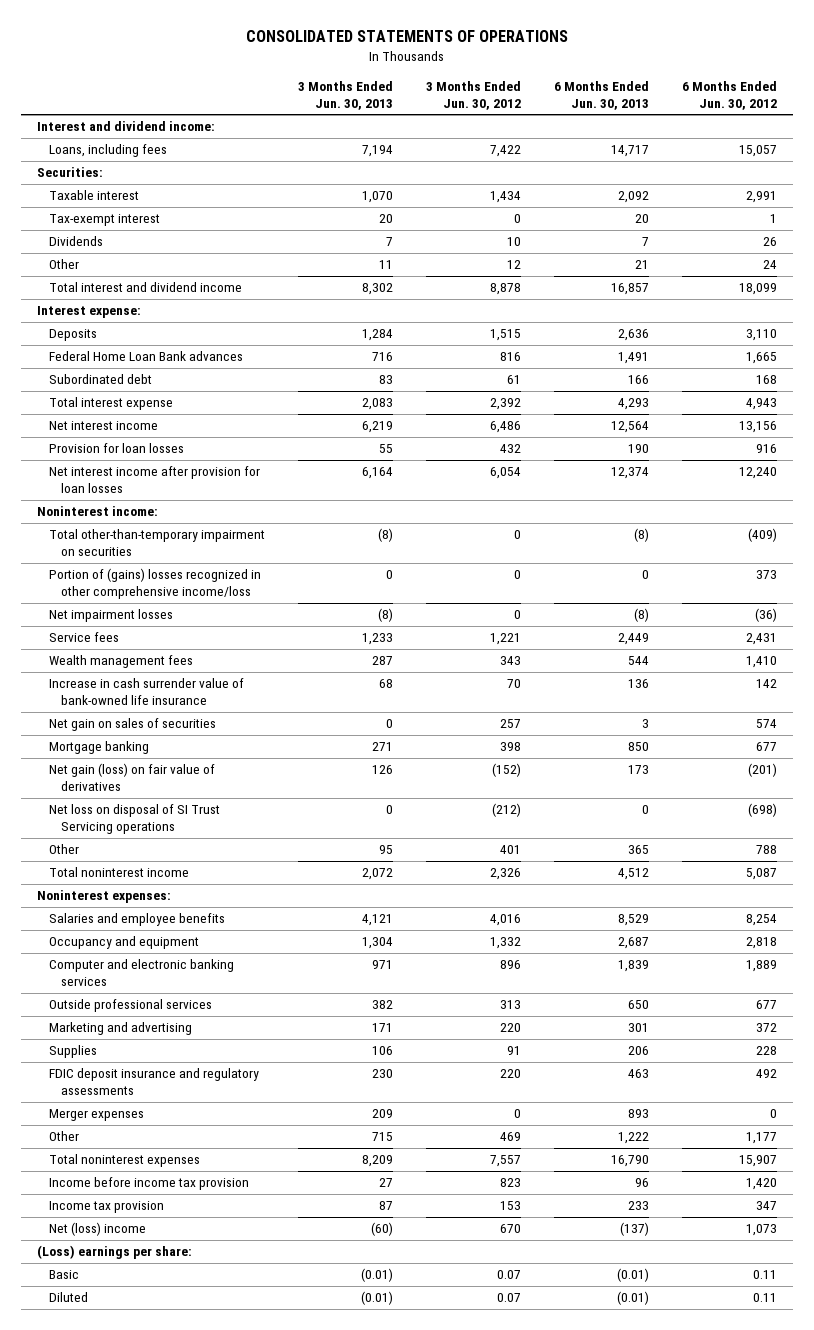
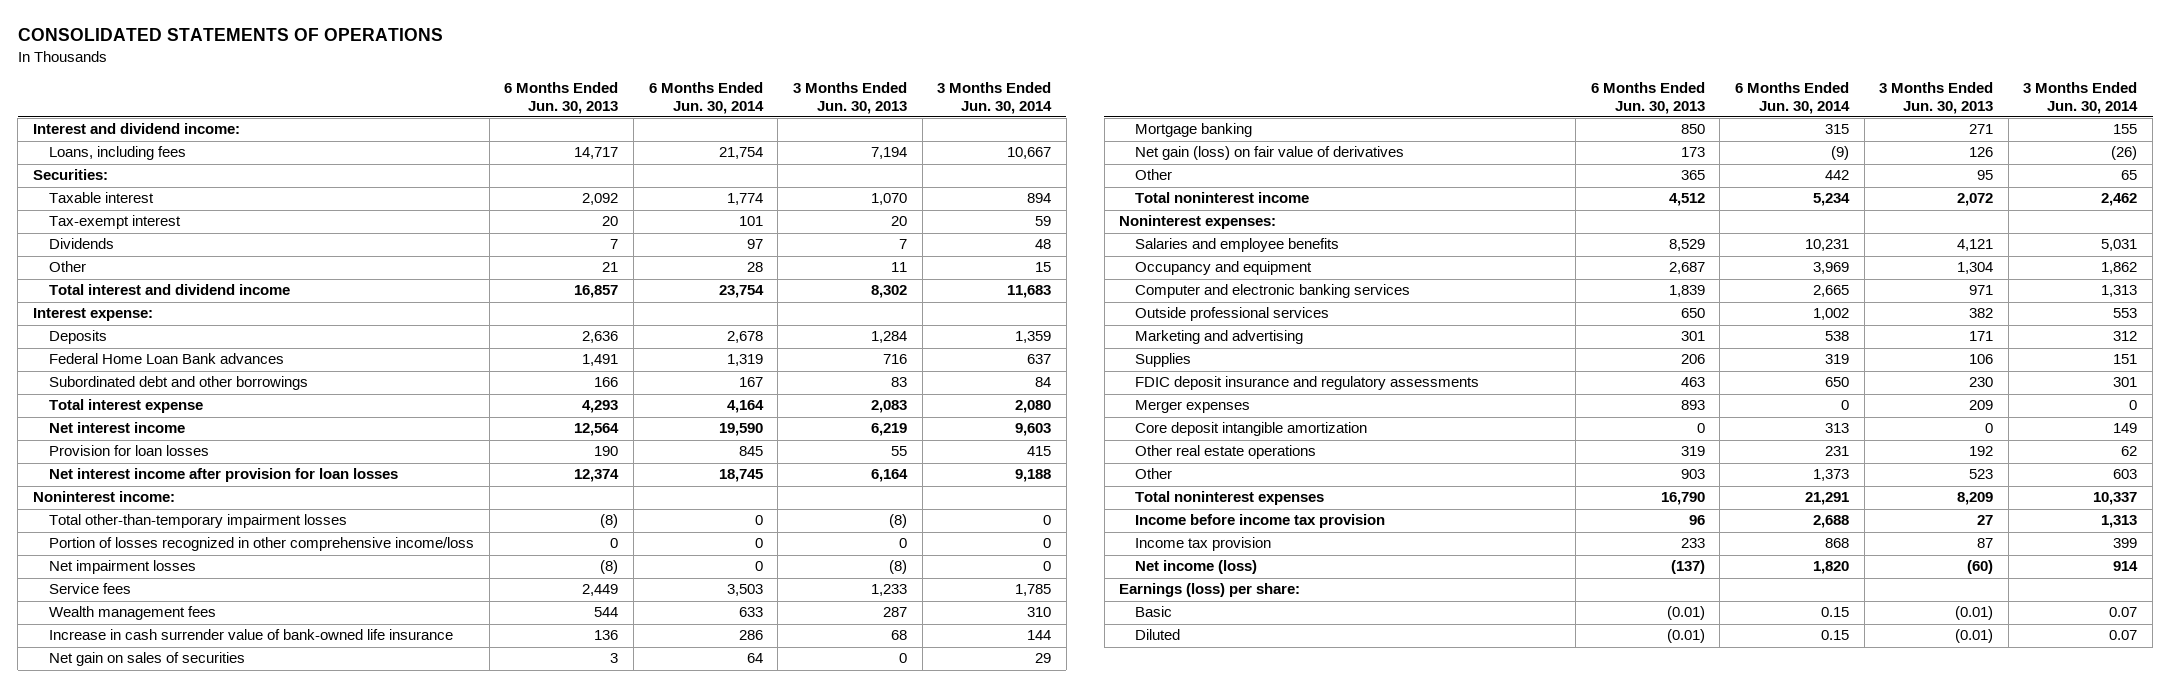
[426,80,522,110] 3 Months Ended Jun. 30, 2012 -> none
[681,80,777,110] 6 Months Ended Jun. 30, 2012 -> none
none -> [648,82,764,114] 6 Months Ended Jun. 30, 2014
none -> [937,82,1053,114] 3 Months Ended Jun. 30, 2014
[49,374,153,385] Subordinated debt -> [49,376,309,391] Subordinated debt and other borrowings
[49,529,266,557] Total other-than-temporary impairment on securities -> [49,514,348,529] Total other-than-temporary impairment losses
[49,568,262,600] Portion of (gains) losses recognized in other comprehensive income/loss -> [49,537,475,552] Portion of losses recognized in other comprehensive income/loss
[49,804,221,835] Net loss on disposal of SI Trust Servicing operations -> none
none -> [1135,422,1368,437] Core deposit intangible amortization
none -> [1135,445,1317,460] Other real estate operations
[372,1132,394,1142] 715 -> [1969,469,1994,480] 523
[617,1132,649,1145] 1,222 -> [1680,469,1705,480] 903
[49,1222,147,1237] Net (loss) income -> [1135,560,1258,575] Net income (loss)
[37,1245,193,1260] (Loss) earnings per share: -> [1119,583,1301,598] Earnings (loss) per share:

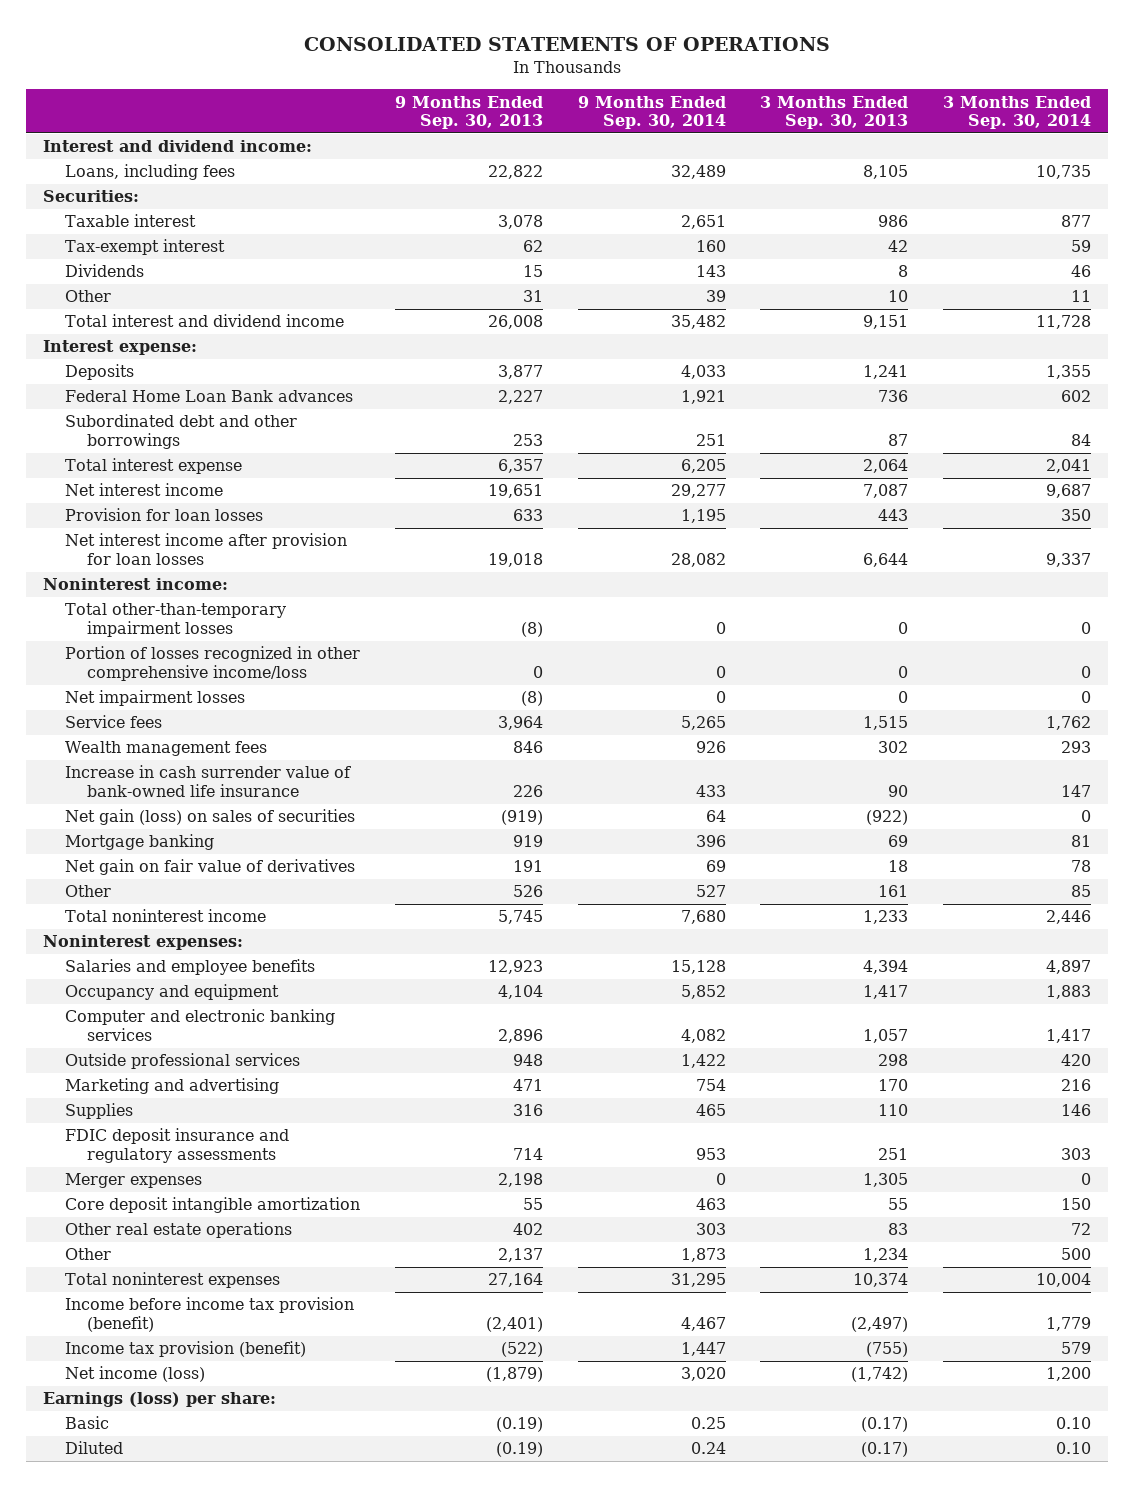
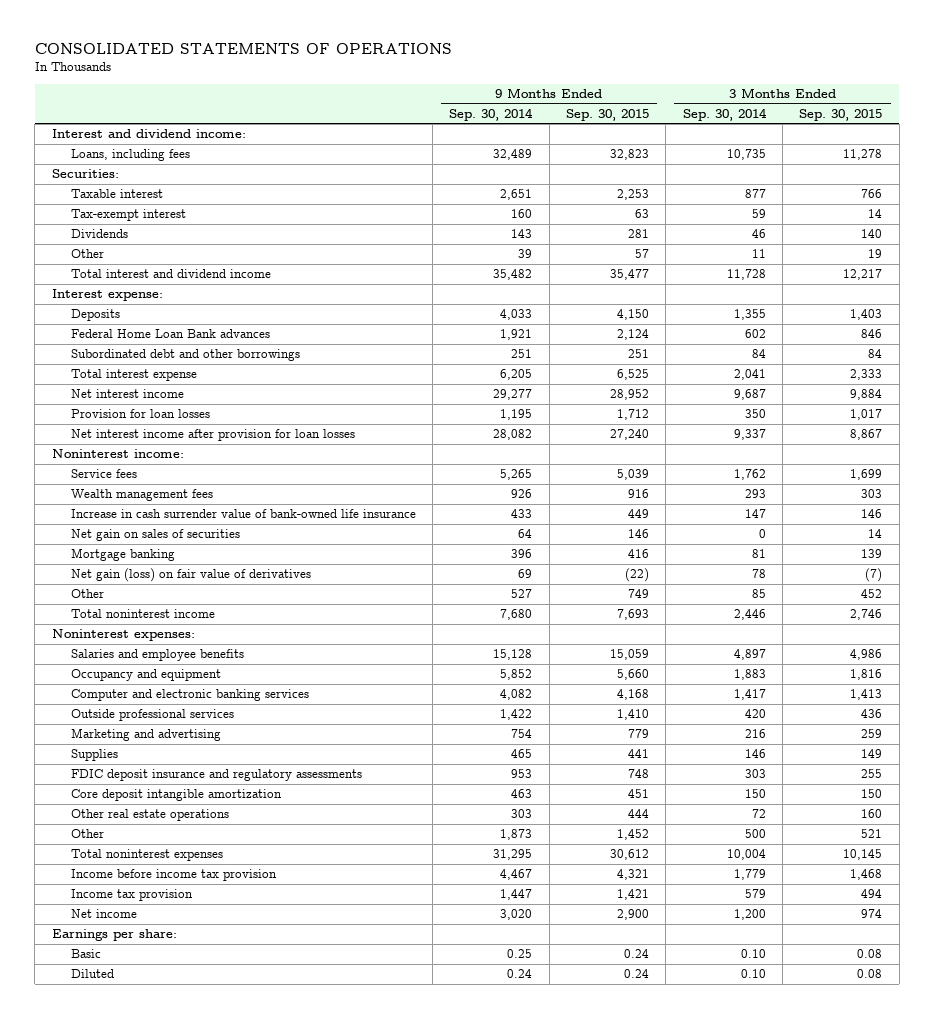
[394,95,543,130] 9 Months Ended Sep. 30, 2013 -> none
[760,95,909,130] 3 Months Ended Sep. 30, 2013 -> none
none -> [566,108,650,121] Sep. 30, 2015
none -> [799,108,883,121] Sep. 30, 2015
[65,603,287,638] Total other-than-temporary impairment losses -> none
[65,646,361,682] Portion of losses recognized in other comprehensive income/loss -> none
[65,690,246,707] Net impairment losses -> none
[65,809,356,826] Net gain (loss) on sales of securities -> [70,529,240,542] Net gain on sales of securities
[65,859,356,876] Net gain on fair value of derivatives -> [70,568,311,583] Net gain (loss) on fair value of derivatives
[65,1173,203,1189] Merger expenses -> none
[65,1297,355,1333] Income before income tax provision (benefit) -> [70,869,277,882] Income before income tax provision
[65,1341,307,1358] Income tax provision (benefit) -> [70,889,193,902] Income tax provision
[65,1366,206,1383] Net income (loss) -> [70,909,137,919] Net income
[43,1392,277,1408] Earnings (loss) per share: -> [51,929,177,942] Earnings per share:

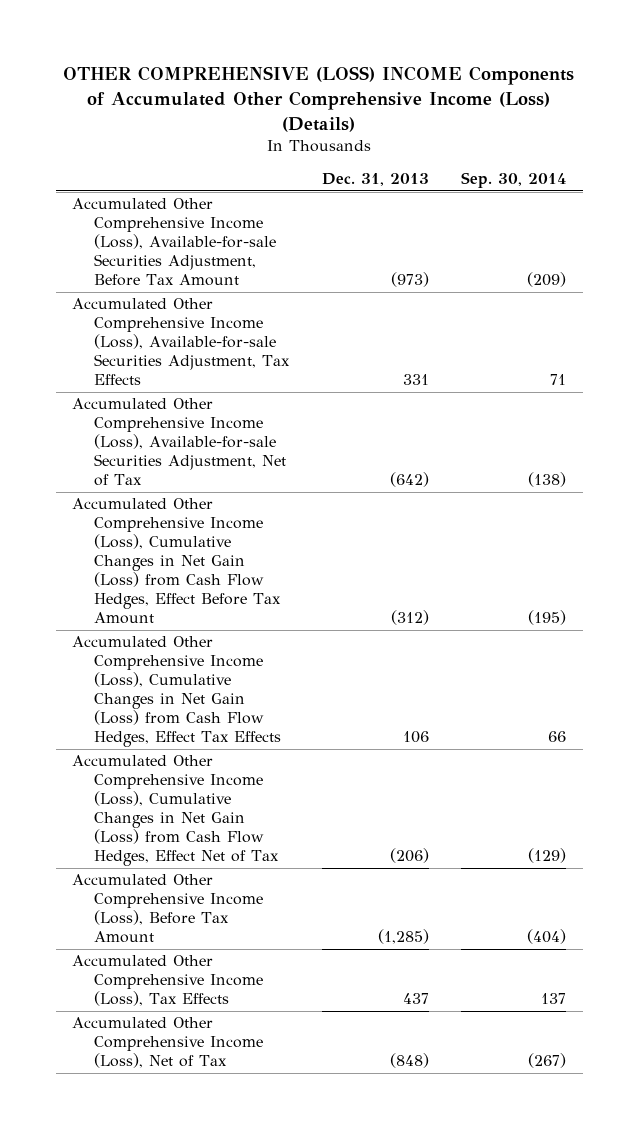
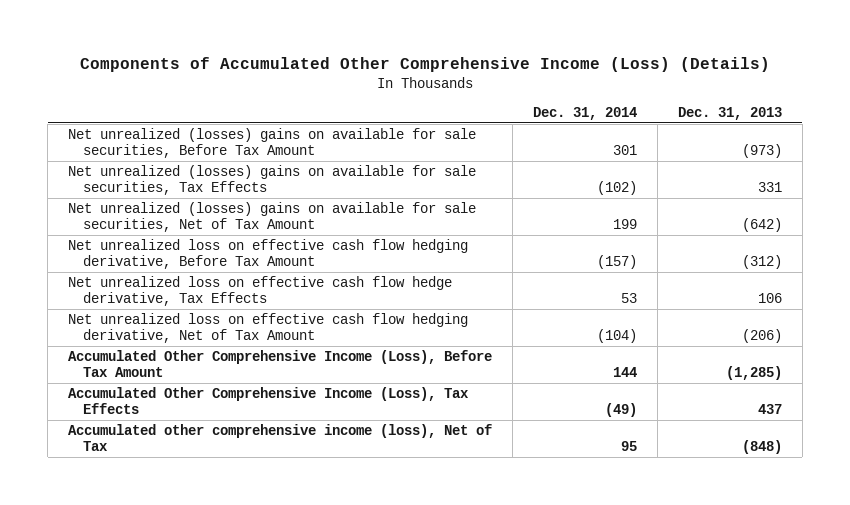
[63,66,575,132] OTHER COMPREHENSIVE (LOSS) INCOME Components of Accumulated Other Comprehensive Income (Loss) (Details) -> [79,57,770,73] Components of Accumulated Other Comprehensive Income (Loss) (Details)
[461,172,567,189] Sep. 30, 2014 -> none
none -> [532,106,637,120] Dec. 31, 2014
[71,198,276,287] Accumulated Other Comprehensive Income (Loss), Available-for-sale Securities Adjustment, Before Tax Amount -> [68,128,477,159] Net unrealized (losses) gains on available for sale securities, Before Tax Amount
[71,298,290,386] Accumulated Other Comprehensive Income (Loss), Available-for-sale Securities Adjustment, Tax Effects -> [68,165,477,196] Net unrealized (losses) gains on available for sale securities, Tax Effects
[71,398,286,487] Accumulated Other Comprehensive Income (Loss), Available-for-sale Securities Adjustment, Net of Tax -> [68,202,477,233] Net unrealized (losses) gains on available for sale securities, Net of Tax Amount
[71,498,281,625] Accumulated Other Comprehensive Income (Loss), Cumulative Changes in Net Gain (Loss) from Cash Flow Hedges, Effect Before Tax Amount -> [68,239,469,270] Net unrealized loss on effective cash flow hedging derivative, Before Tax Amount
[71,636,281,748] Accumulated Other Comprehensive Income (Loss), Cumulative Changes in Net Gain (Loss) from Cash Flow Hedges, Effect Tax Effects -> [68,276,453,307] Net unrealized loss on effective cash flow hedge derivative, Tax Effects
[71,755,279,867] Accumulated Other Comprehensive Income (Loss), Cumulative Changes in Net Gain (Loss) from Cash Flow Hedges, Effect Net of Tax -> [68,313,469,344] Net unrealized loss on effective cash flow hedging derivative, Net of Tax Amount
[71,1017,263,1069] Accumulated Other Comprehensive Income (Loss), Net of Tax -> [68,424,493,452] Accumulated other comprehensive income (loss), Net of Tax

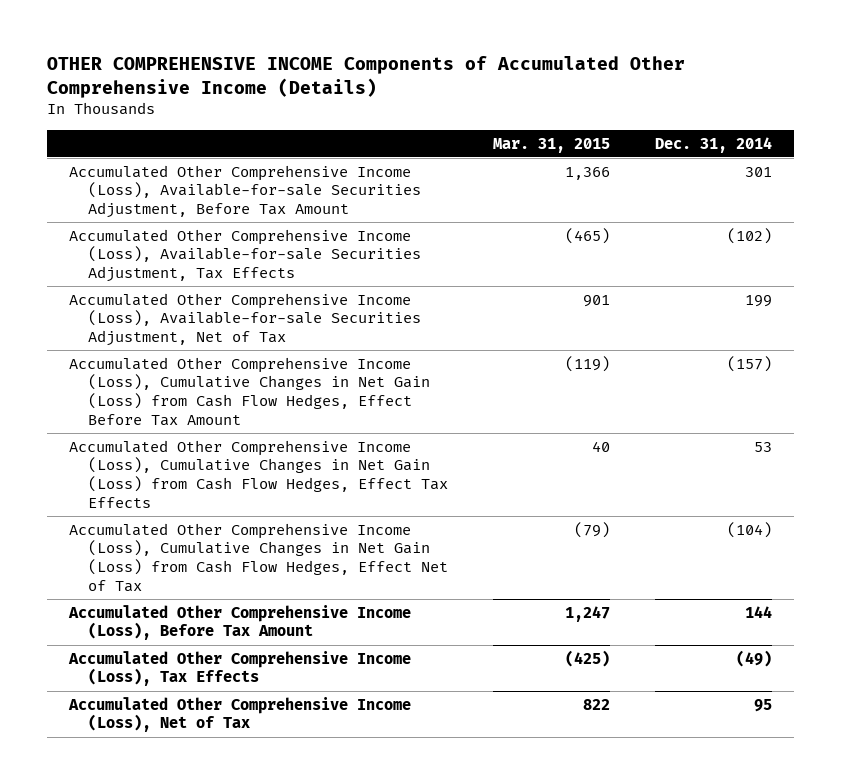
[79,57,770,73] Components of Accumulated Other Comprehensive Income (Loss) (Details) -> [46,56,685,98] OTHER COMPREHENSIVE INCOME Components of Accumulated Other Comprehensive Income (Details)
[677,106,782,120] Dec. 31, 2013 -> none
none -> [493,137,611,153] Mar. 31, 2015
[68,128,477,159] Net unrealized (losses) gains on available for sale securities, Before Tax Amount -> [69,164,422,219] Accumulated Other Comprehensive Income (Loss), Available-for-sale Securities Adjustment, Before Tax Amount
[68,165,477,196] Net unrealized (losses) gains on available for sale securities, Tax Effects -> [69,228,422,283] Accumulated Other Comprehensive Income (Loss), Available-for-sale Securities Adjustment, Tax Effects
[68,202,477,233] Net unrealized (losses) gains on available for sale securities, Net of Tax Amount -> [69,292,422,347] Accumulated Other Comprehensive Income (Loss), Available-for-sale Securities Adjustment, Net of Tax
[68,239,469,270] Net unrealized loss on effective cash flow hedging derivative, Before Tax Amount -> [69,356,431,426] Accumulated Other Comprehensive Income (Loss), Cumulative Changes in Net Gain (Loss) from Cash Flow Hedges, Effect Before Tax Amount
[68,276,453,307] Net unrealized loss on effective cash flow hedge derivative, Tax Effects -> [69,439,449,508] Accumulated Other Comprehensive Income (Loss), Cumulative Changes in Net Gain (Loss) from Cash Flow Hedges, Effect Tax Effects
[68,313,469,344] Net unrealized loss on effective cash flow hedging derivative, Net of Tax Amount -> [69,522,449,592] Accumulated Other Comprehensive Income (Loss), Cumulative Changes in Net Gain (Loss) from Cash Flow Hedges, Effect Net of Tax
[68,424,493,452] Accumulated other comprehensive income (loss), Net of Tax -> [68,696,412,733] Accumulated Other Comprehensive Income (Loss), Net of Tax

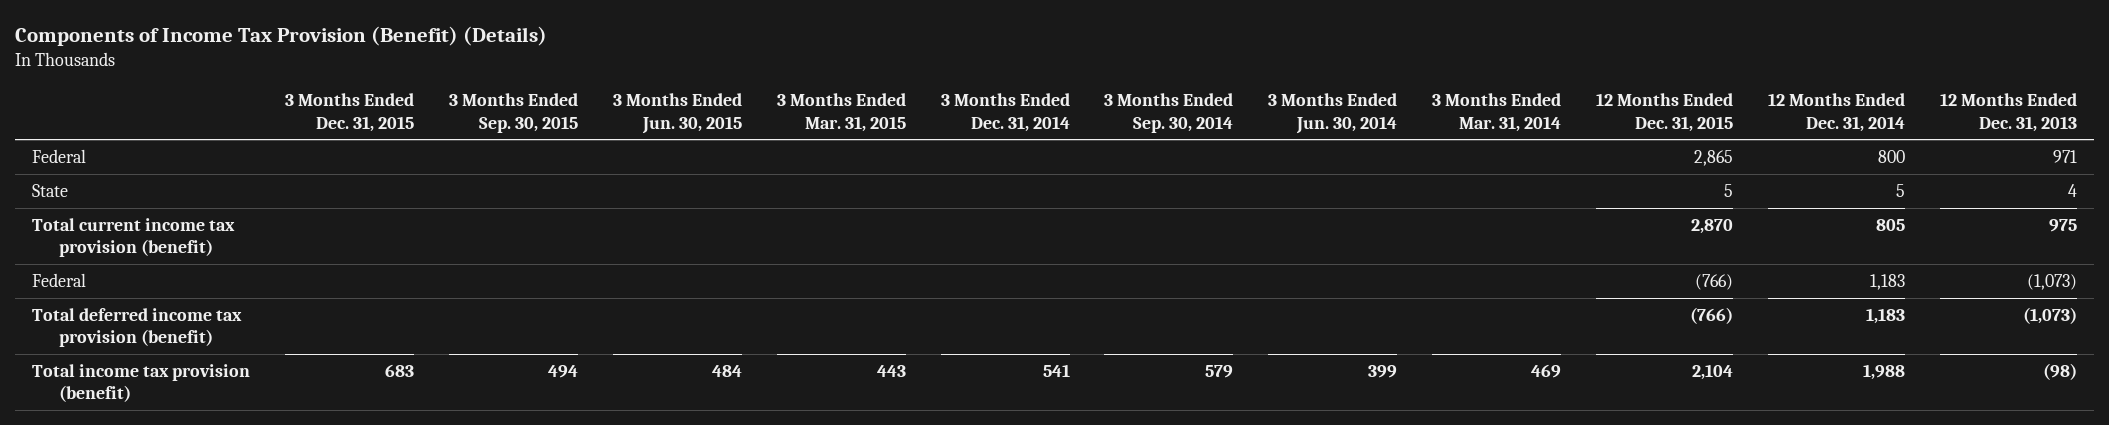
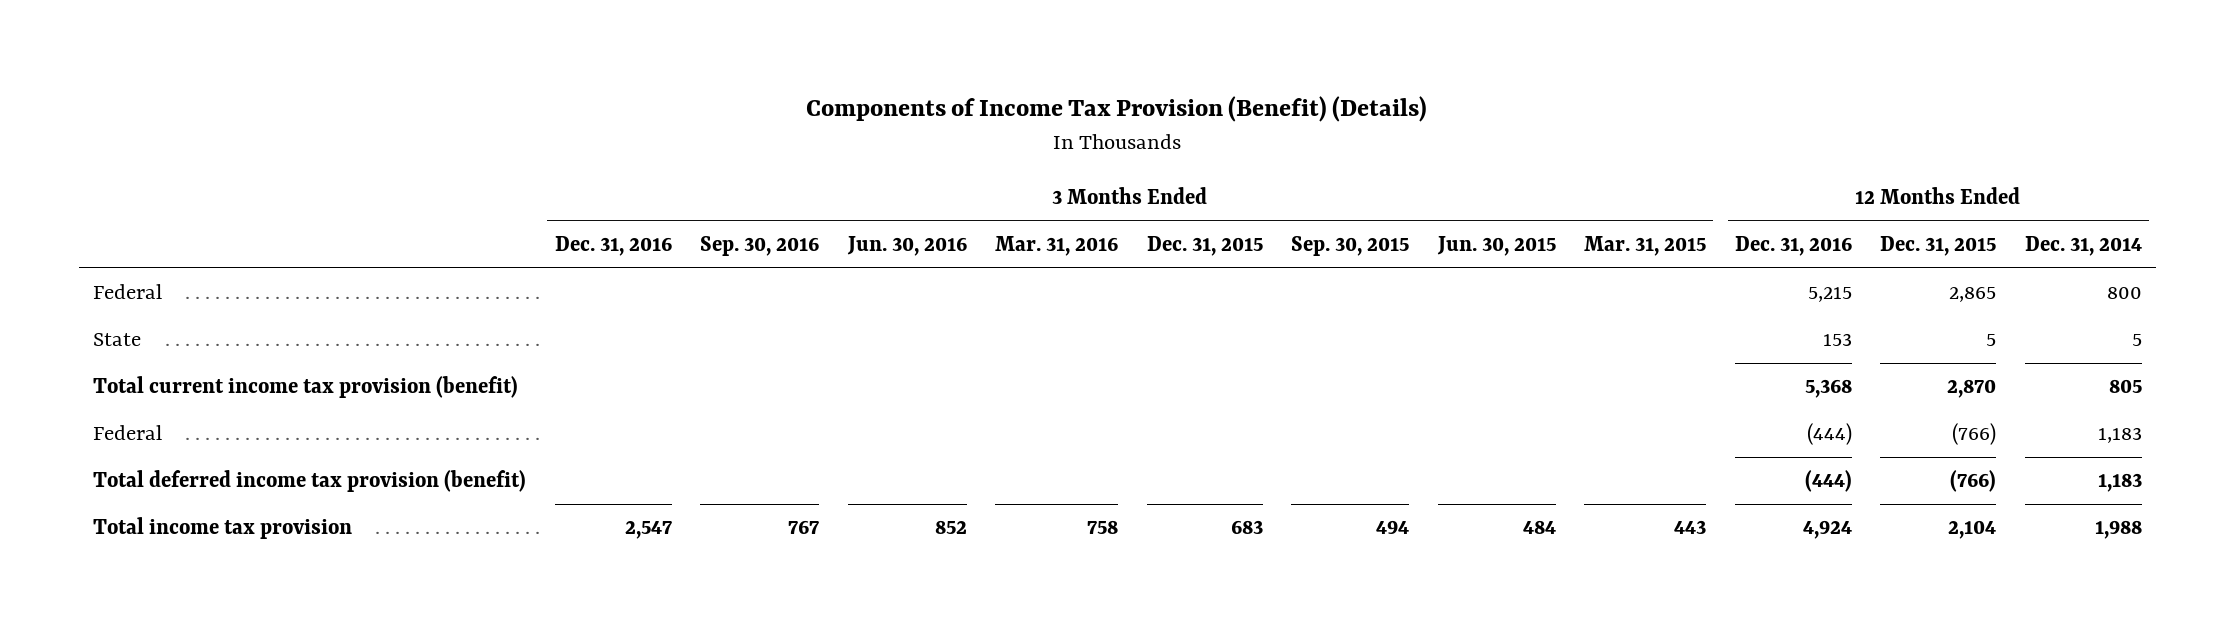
[940,93,1070,132] 3 Months Ended Dec. 31, 2014 -> none
[1104,93,1234,133] 3 Months Ended Sep. 30, 2014 -> none
[1268,93,1398,134] 3 Months Ended Jun. 30, 2014 -> none
[1432,93,1562,132] 3 Months Ended Mar. 31, 2014 -> none
[1939,93,2077,132] 12 Months Ended Dec. 31, 2013 -> none
none -> [554,235,672,256] Dec. 31, 2016
none -> [700,235,820,256] Sep. 30, 2016
none -> [846,235,967,256] Jun. 30, 2016
none -> [995,235,1119,256] Mar. 31, 2016
none -> [1734,235,1852,256] Dec. 31, 2016
[32,363,251,402] Total income tax provision (benefit) -> [93,517,353,540] Total income tax provision

